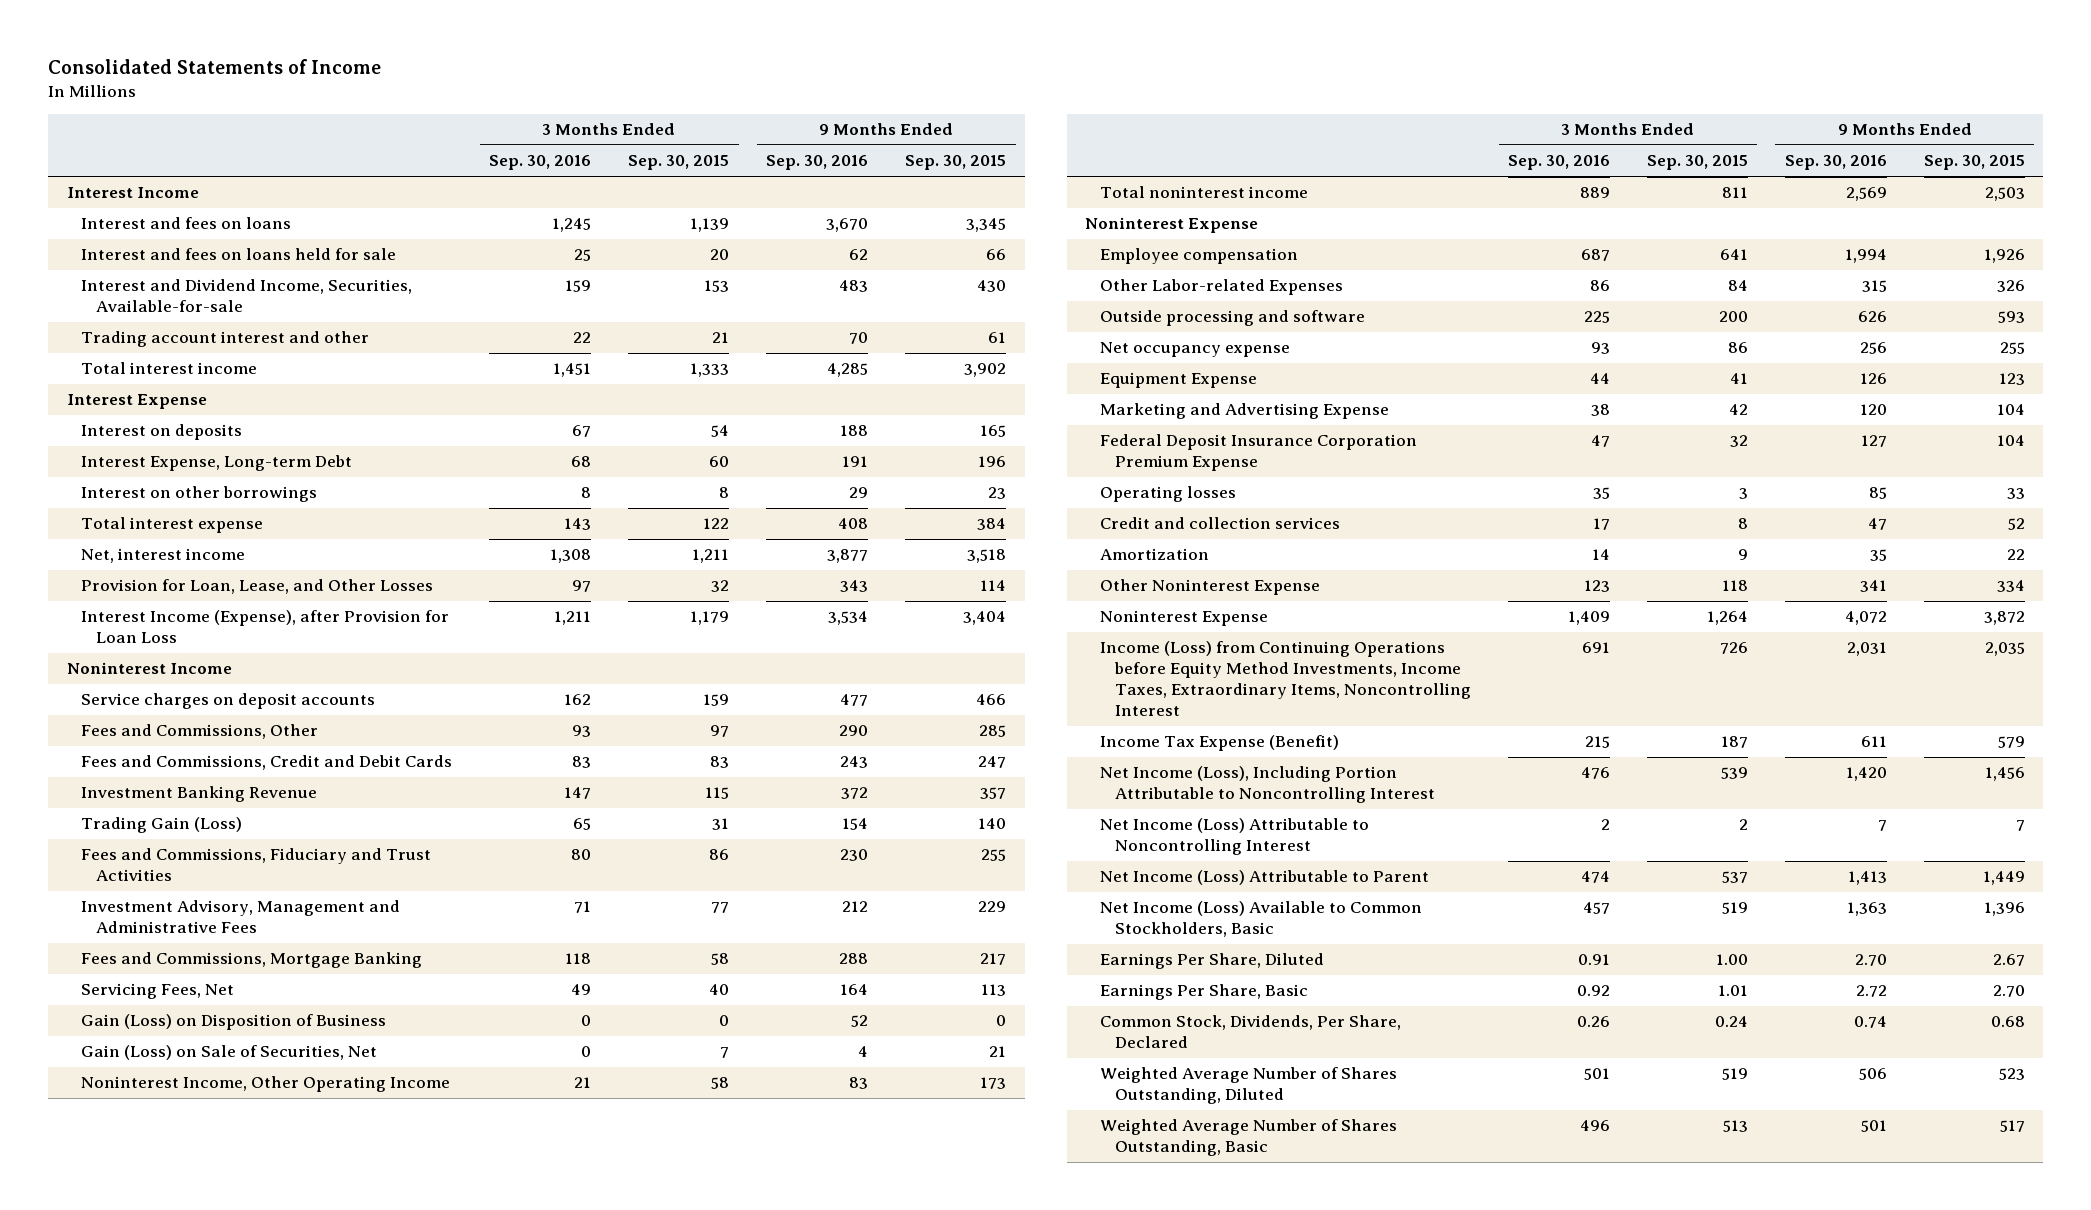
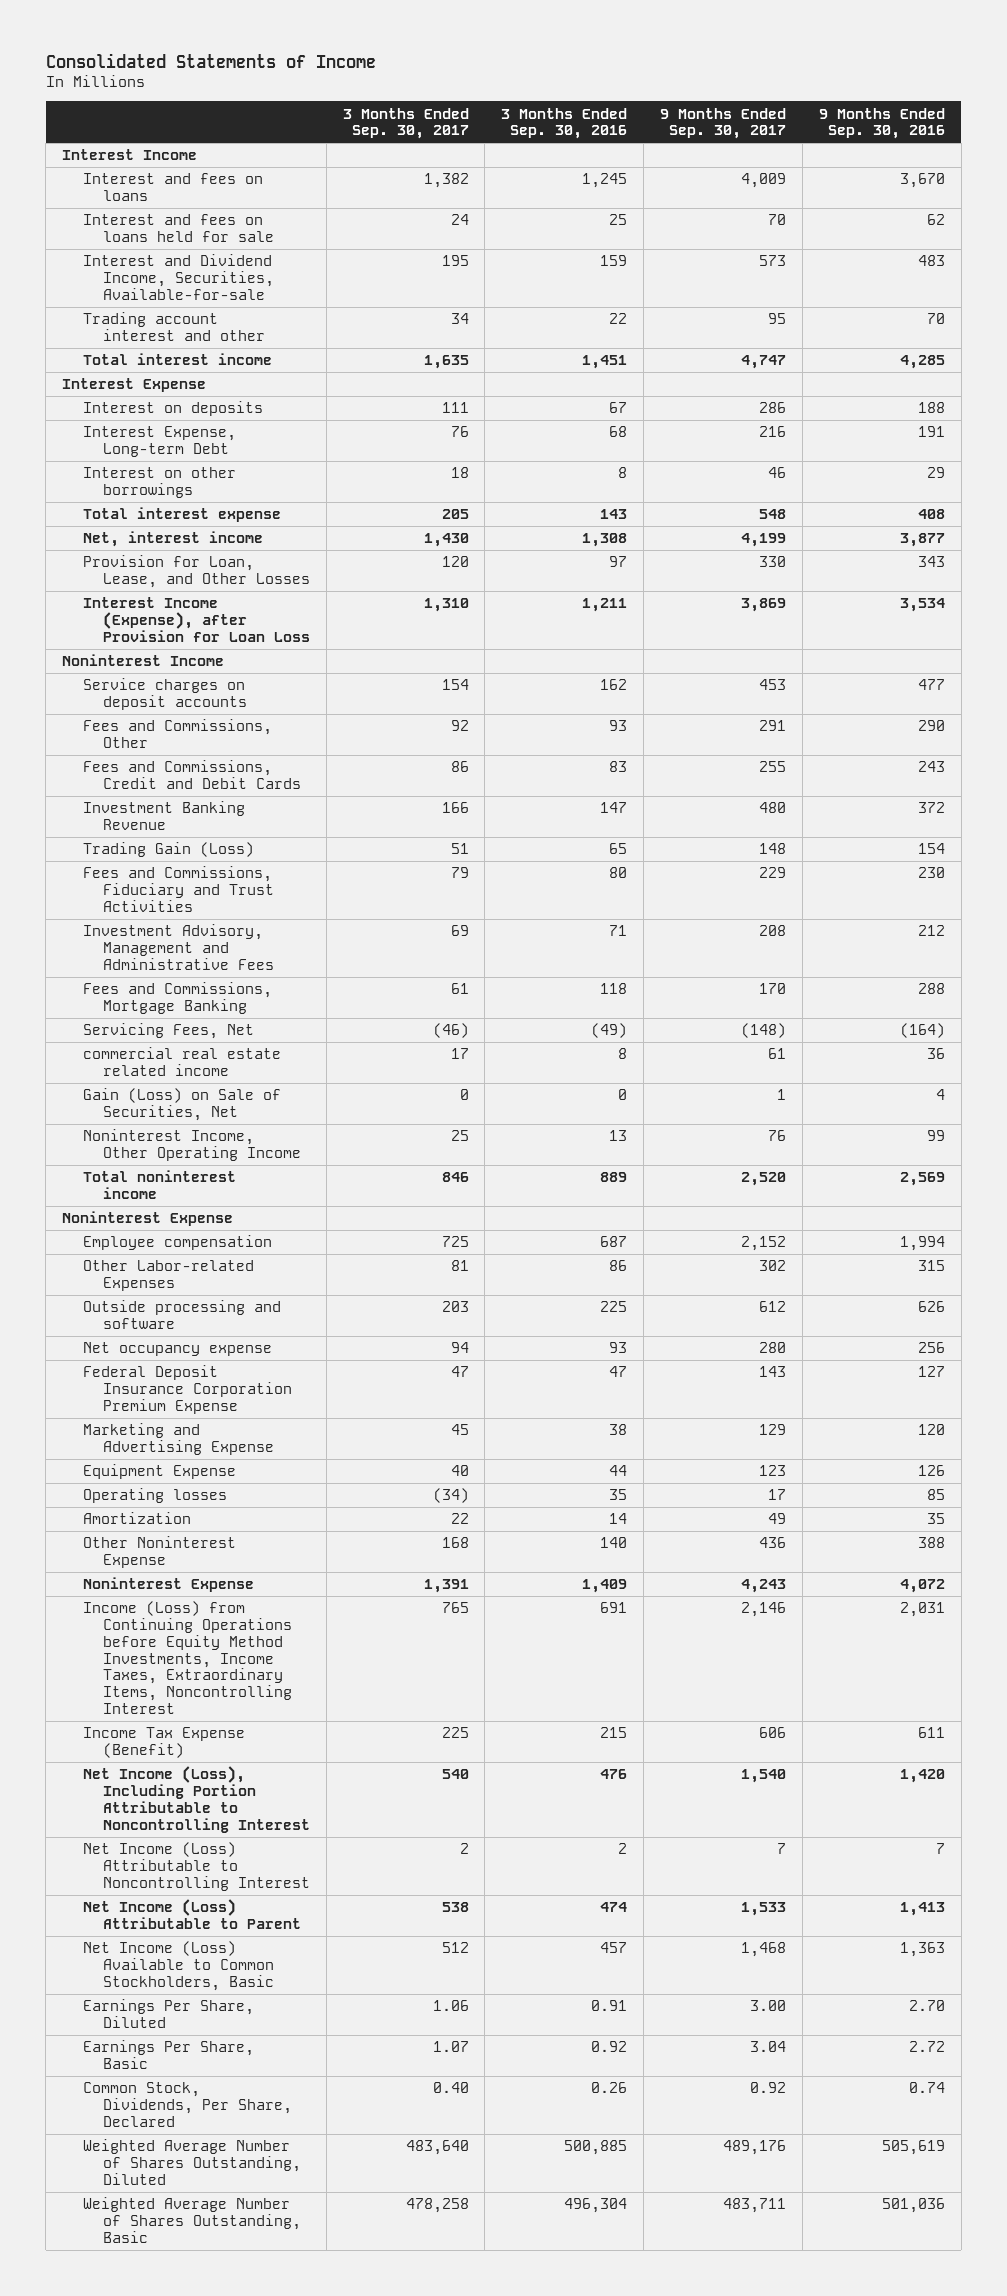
[628,155,730,171] Sep. 30, 2015 -> none
[905,155,1007,171] Sep. 30, 2015 -> none
none -> [342,107,469,140] 3 Months Ended Sep. 30, 2017
none -> [660,107,787,140] 9 Months Ended Sep. 30, 2017
[81,1014,387,1031] Gain (Loss) on Disposition of Business -> none
[571,984,592,996] 49 -> [591,1023,628,1039] (49)
[840,984,869,996] 164 -> [899,1023,945,1039] (164)
none -> [82,1047,281,1076] commercial real estate related income
[574,1077,592,1089] 21 -> [609,1130,628,1142] 13
[849,1077,869,1090] 83 -> [926,1130,945,1142] 99
[1099,403,1389,420] Marketing and Advertising Expense -> [82,1423,274,1455] Marketing and Advertising Expense
[1099,372,1257,389] Equipment Expense -> [82,1464,236,1480] Equipment Expense
[1099,517,1340,530] Credit and collection services -> none
[1583,580,1610,593] 123 -> [600,1537,628,1549] 140
[1859,580,1887,593] 341 -> [917,1537,945,1549] 388
[1583,1068,1610,1081] 501 -> [564,2140,628,2156] 500,885
[1858,1068,1887,1081] 506 -> [881,2140,945,2156] 505,619
[1579,1120,1610,1132] 496 -> [564,2198,628,2214] 496,304
[1860,1120,1887,1133] 501 -> [881,2198,945,2214] 501,036

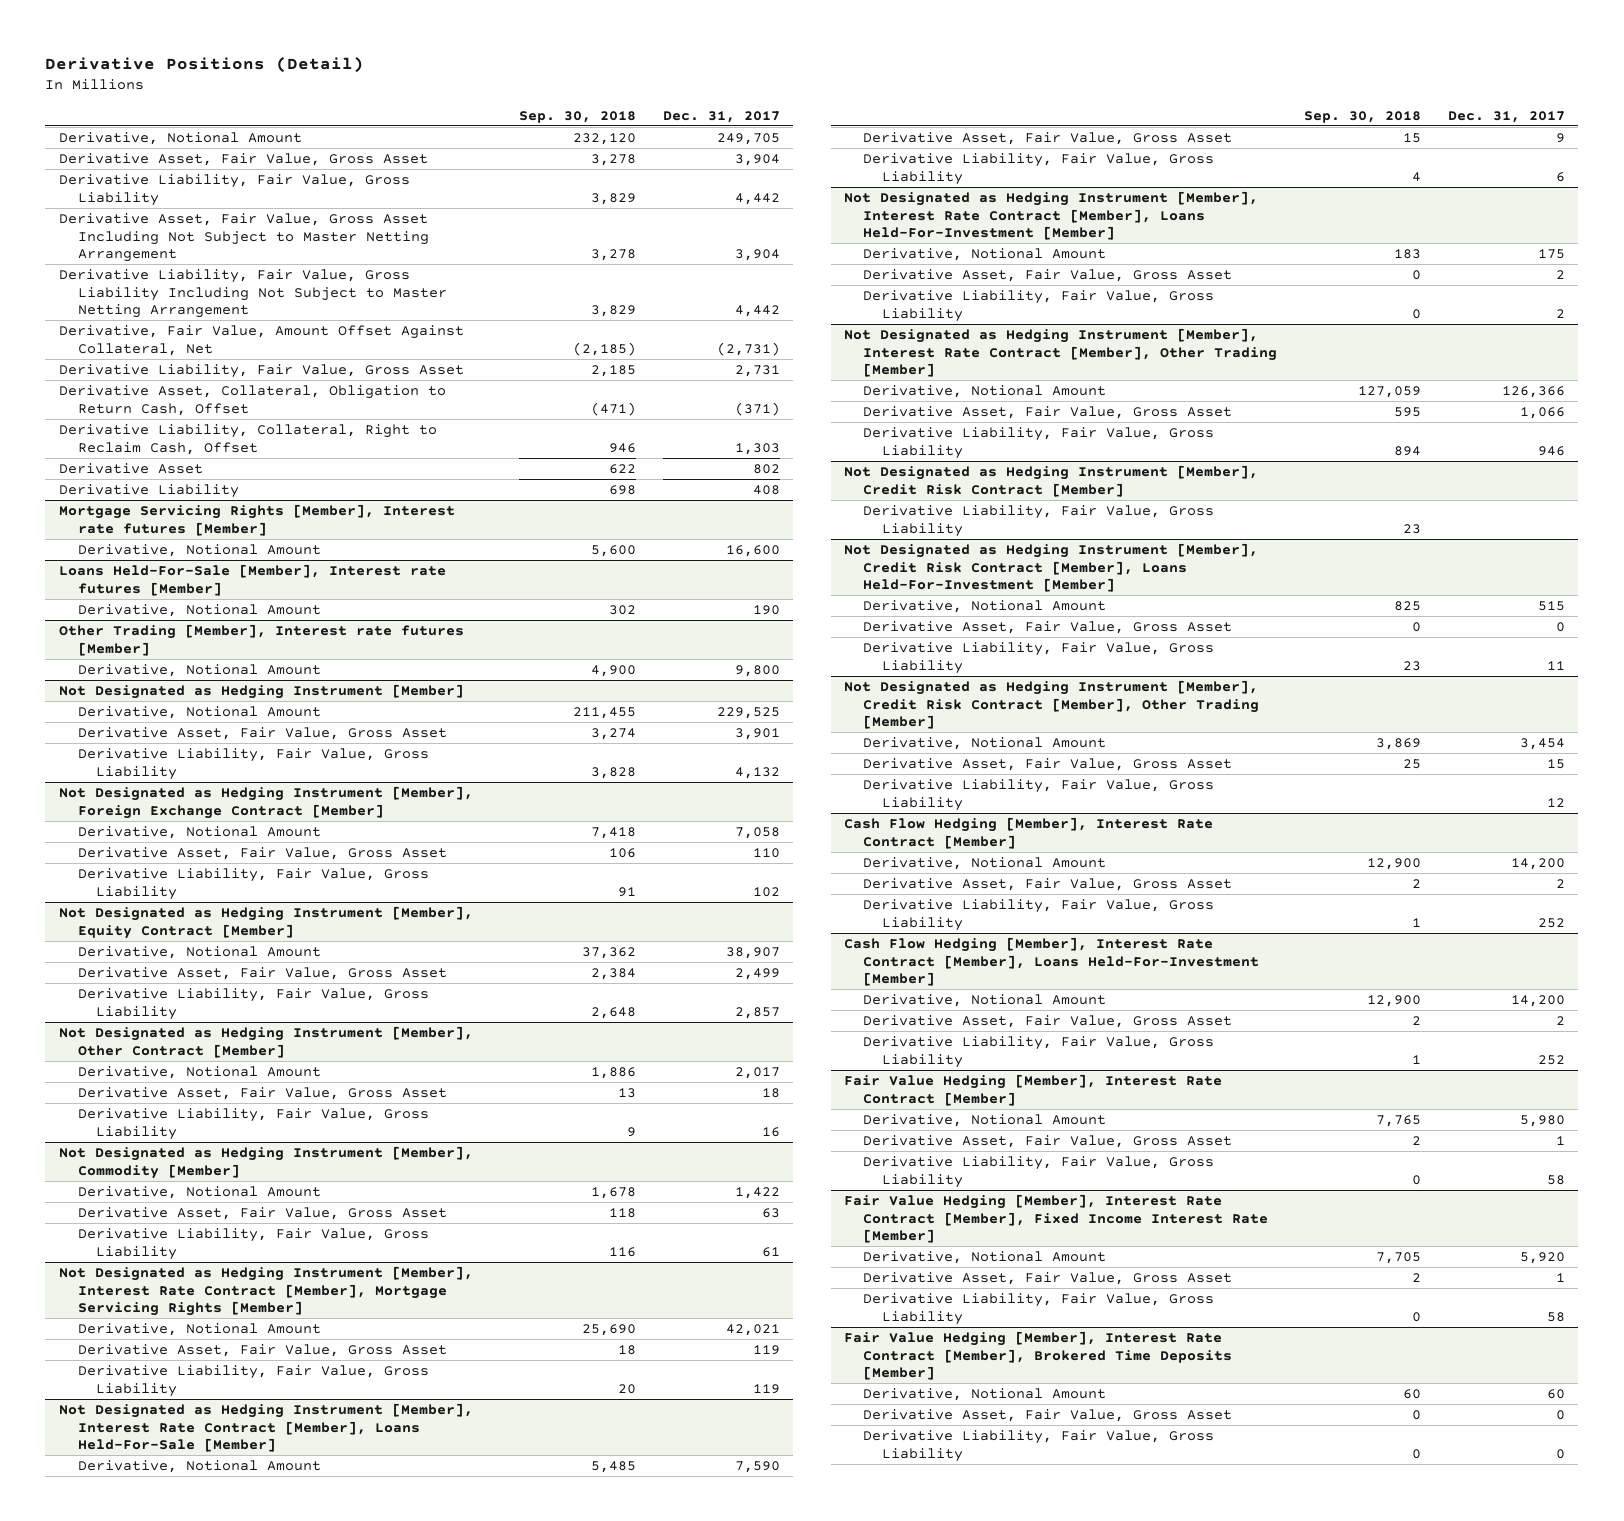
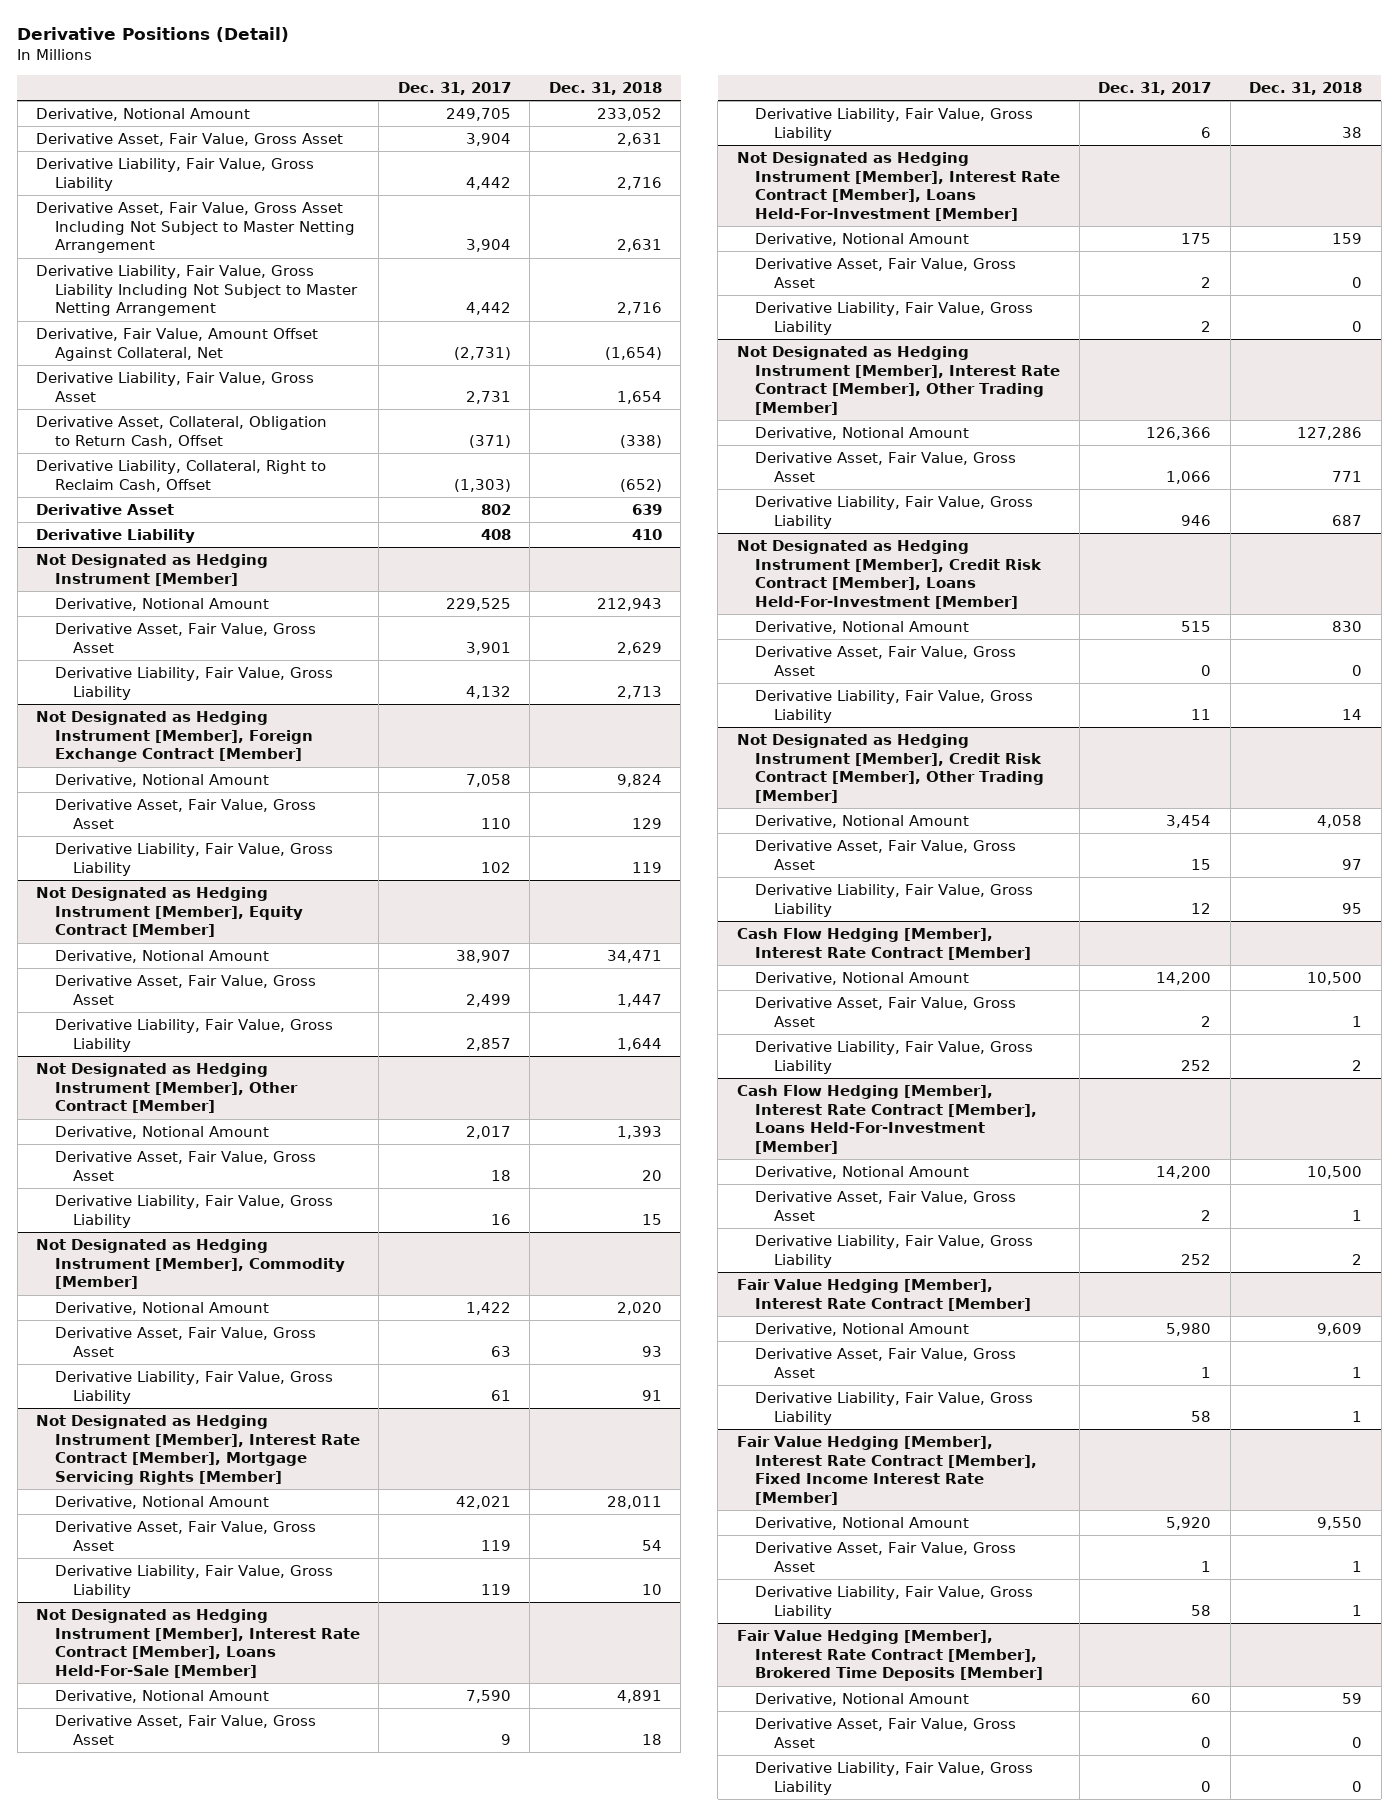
[518,110,636,123] Sep. 30, 2018 -> none
none -> [548,81,662,95] Dec. 31, 2018
[734,442,780,455] 1,303 -> [453,478,511,492] (1,303)
[58,504,455,536] Mortgage Servicing Rights [Member], Interest rate futures [Member] -> none
[77,544,321,558] Derivative, Notional Amount -> none
[58,564,446,596] Loans Held-For-Sale [Member], Interest rate futures [Member] -> none
[77,604,321,618] Derivative, Notional Amount -> none
[58,624,464,656] Other Trading [Member], Interest rate futures [Member] -> none
[77,664,321,678] Derivative, Notional Amount -> none
[844,465,1259,497] Not Designated as Hedging Instrument [Member], Credit Risk Contract [Member] -> none
[862,505,1214,537] Derivative Liability, Fair Value, Gross Liability -> none

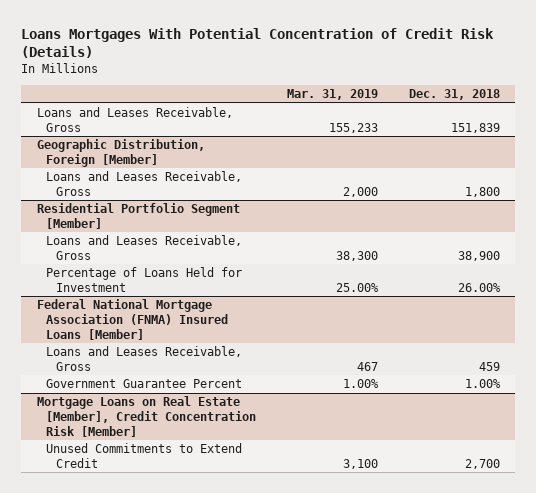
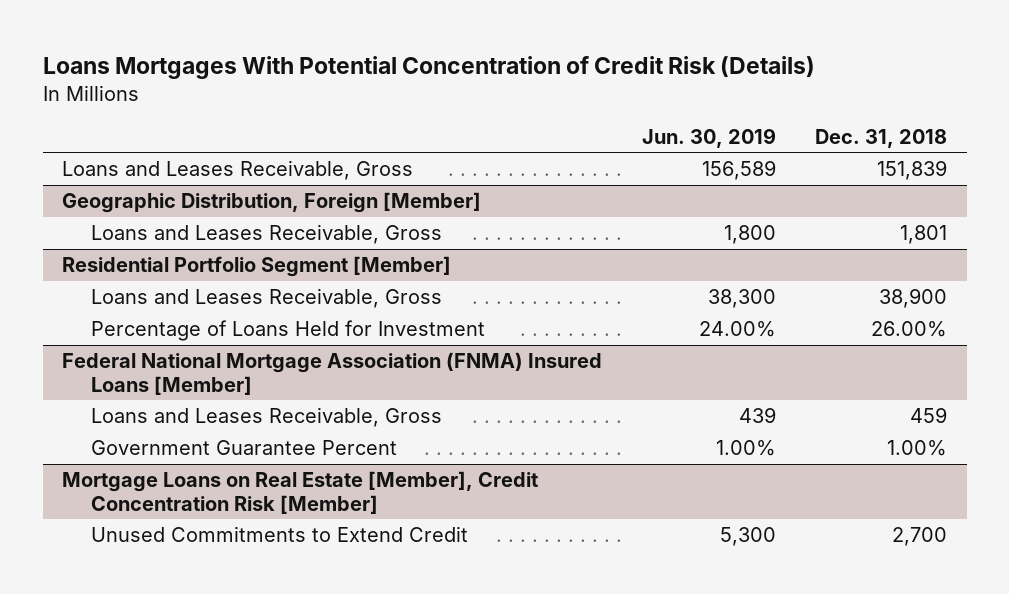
[286,88,378,100] Mar. 31, 2019 -> none
none -> [641,127,776,148] Jun. 30, 2019
[464,186,500,197] 1,800 -> [899,225,947,245] 1,801

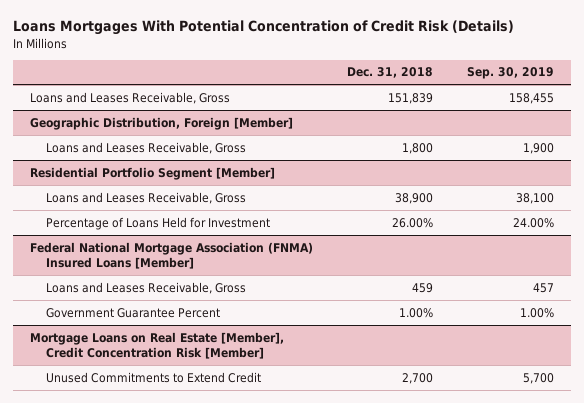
[641,127,776,148] Jun. 30, 2019 -> none
none -> [467,67,555,80] Sep. 30, 2019
[899,225,947,245] 1,801 -> [401,142,433,154] 1,800

